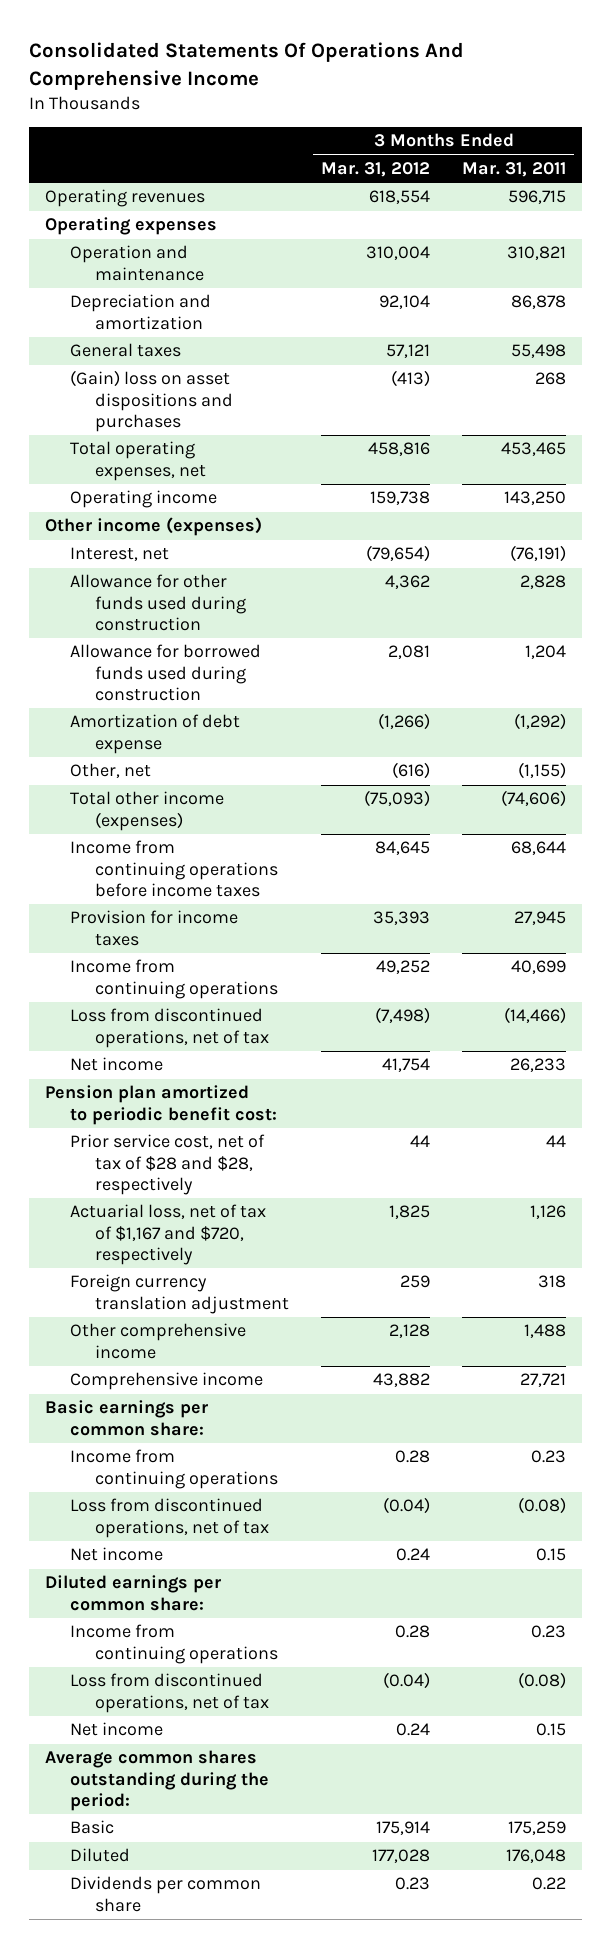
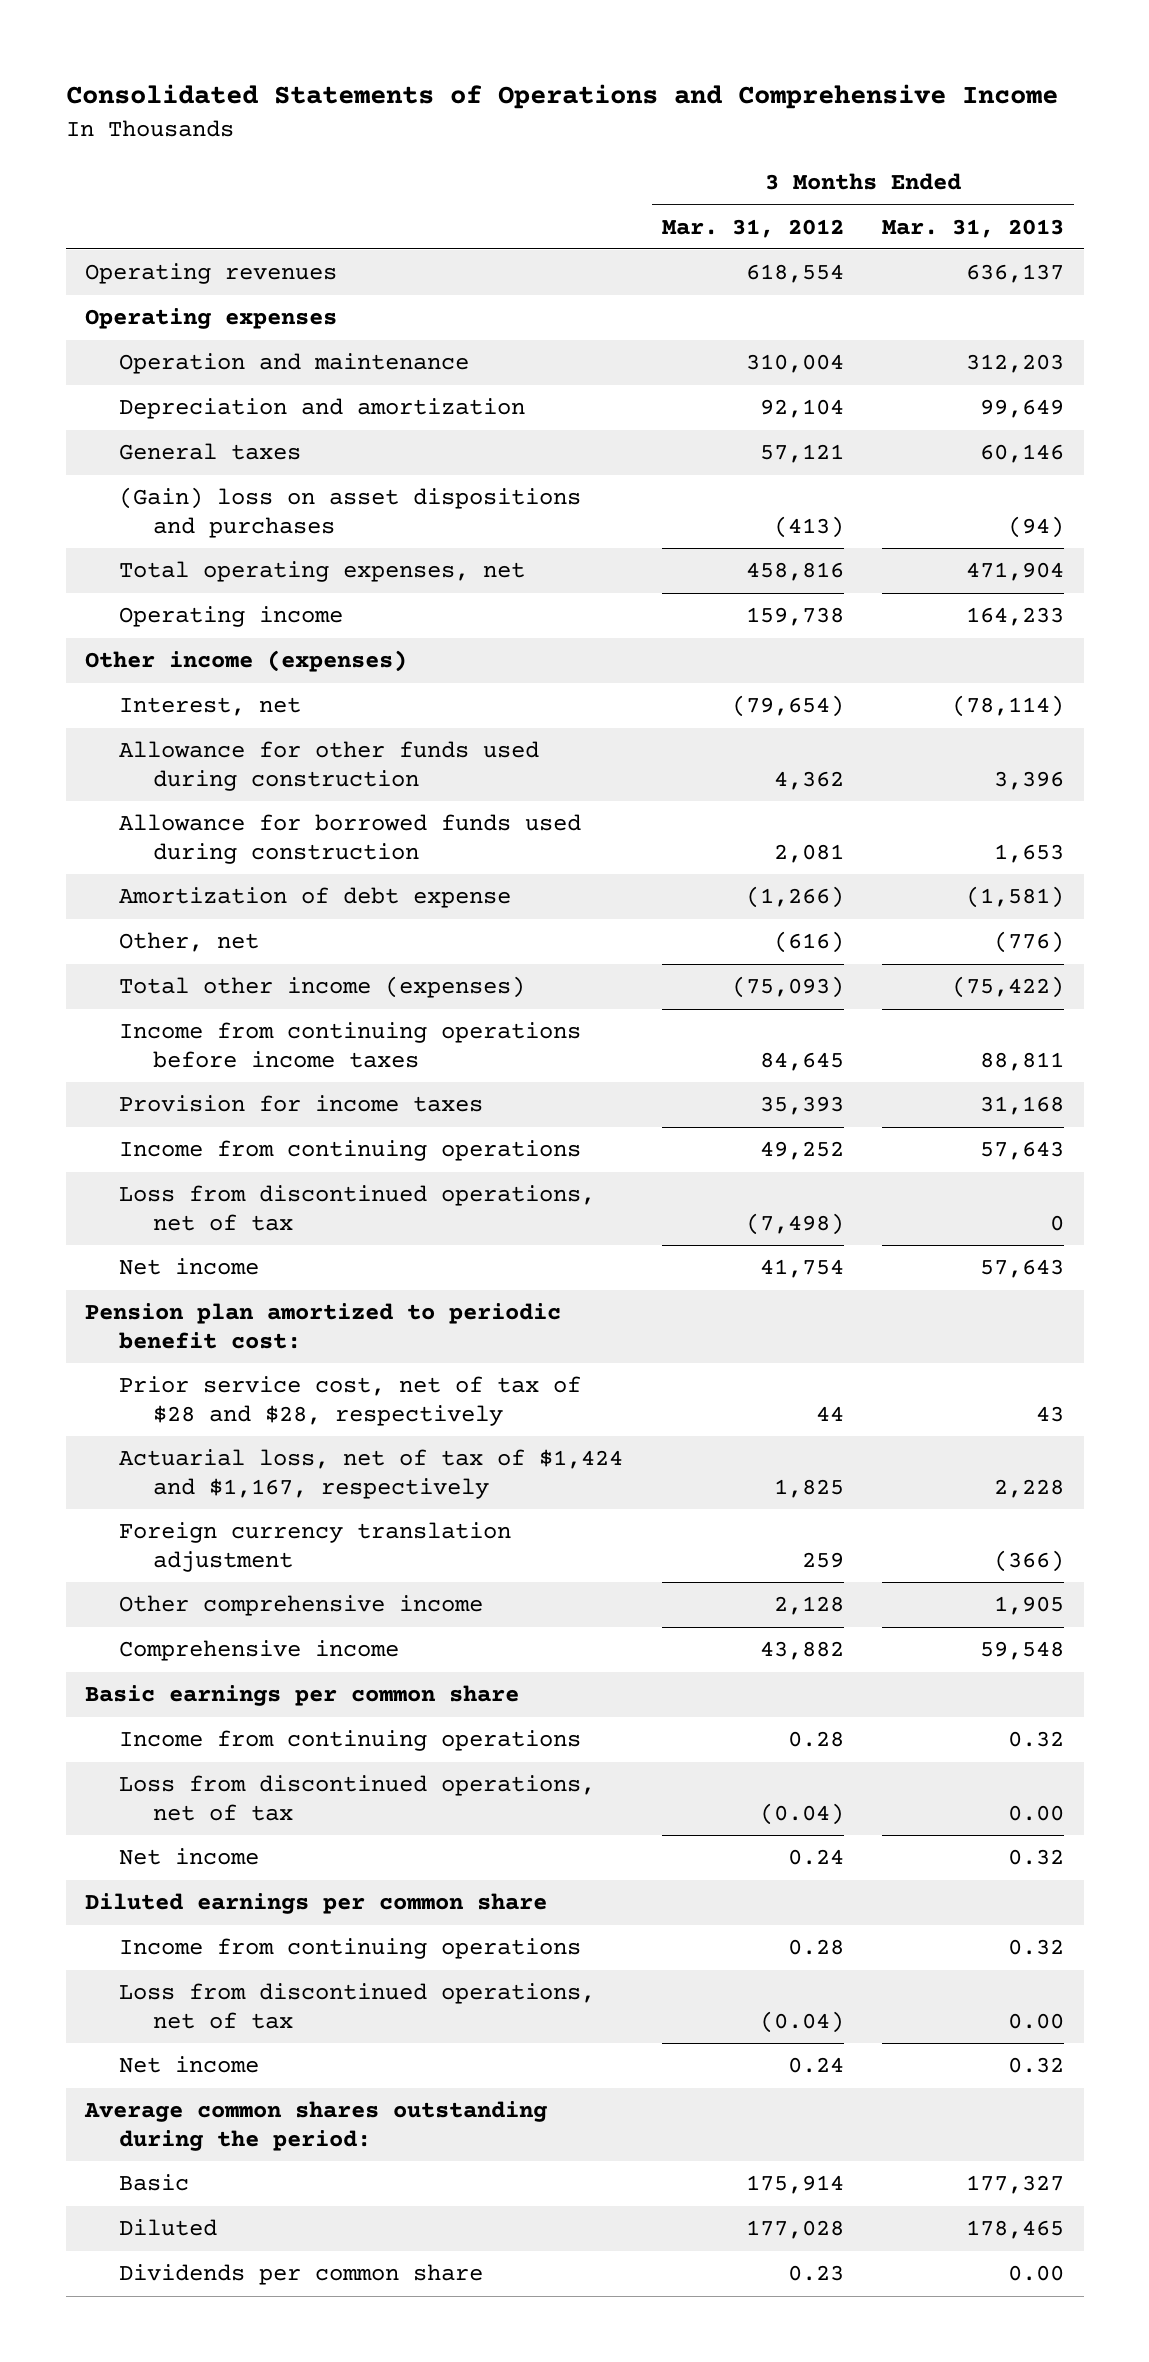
[29,42,465,90] Consolidated Statements Of Operations And Comprehensive Income -> [65,84,1058,110] Consolidated Statements of Operations and Comprehensive Income
[462,161,567,177] Mar. 31, 2011 -> none
none -> [882,218,1065,238] Mar. 31, 2013
[70,1204,267,1265] Actuarial loss, net of tax of $1,167 and $720, respectively -> [118,1449,623,1499] Actuarial loss, net of tax of $1,424 and $1,167, respectively
[45,1400,209,1436] Basic earnings per common share: -> [85,1685,520,1707] Basic earnings per common share
[45,1575,222,1611] Diluted earnings per common share: -> [85,1893,548,1915] Diluted earnings per common share

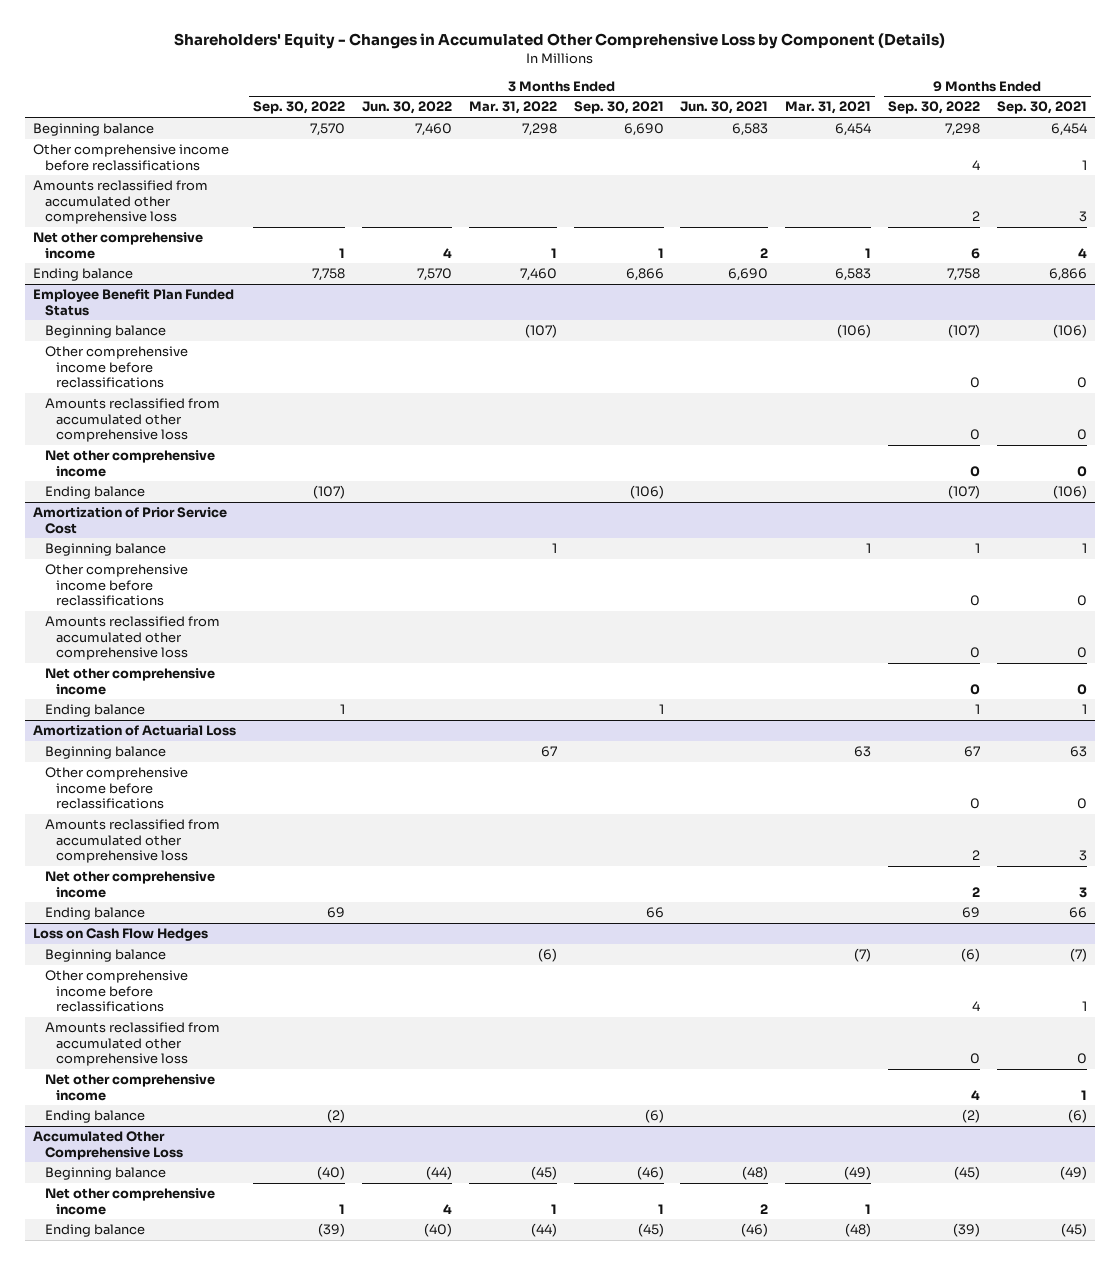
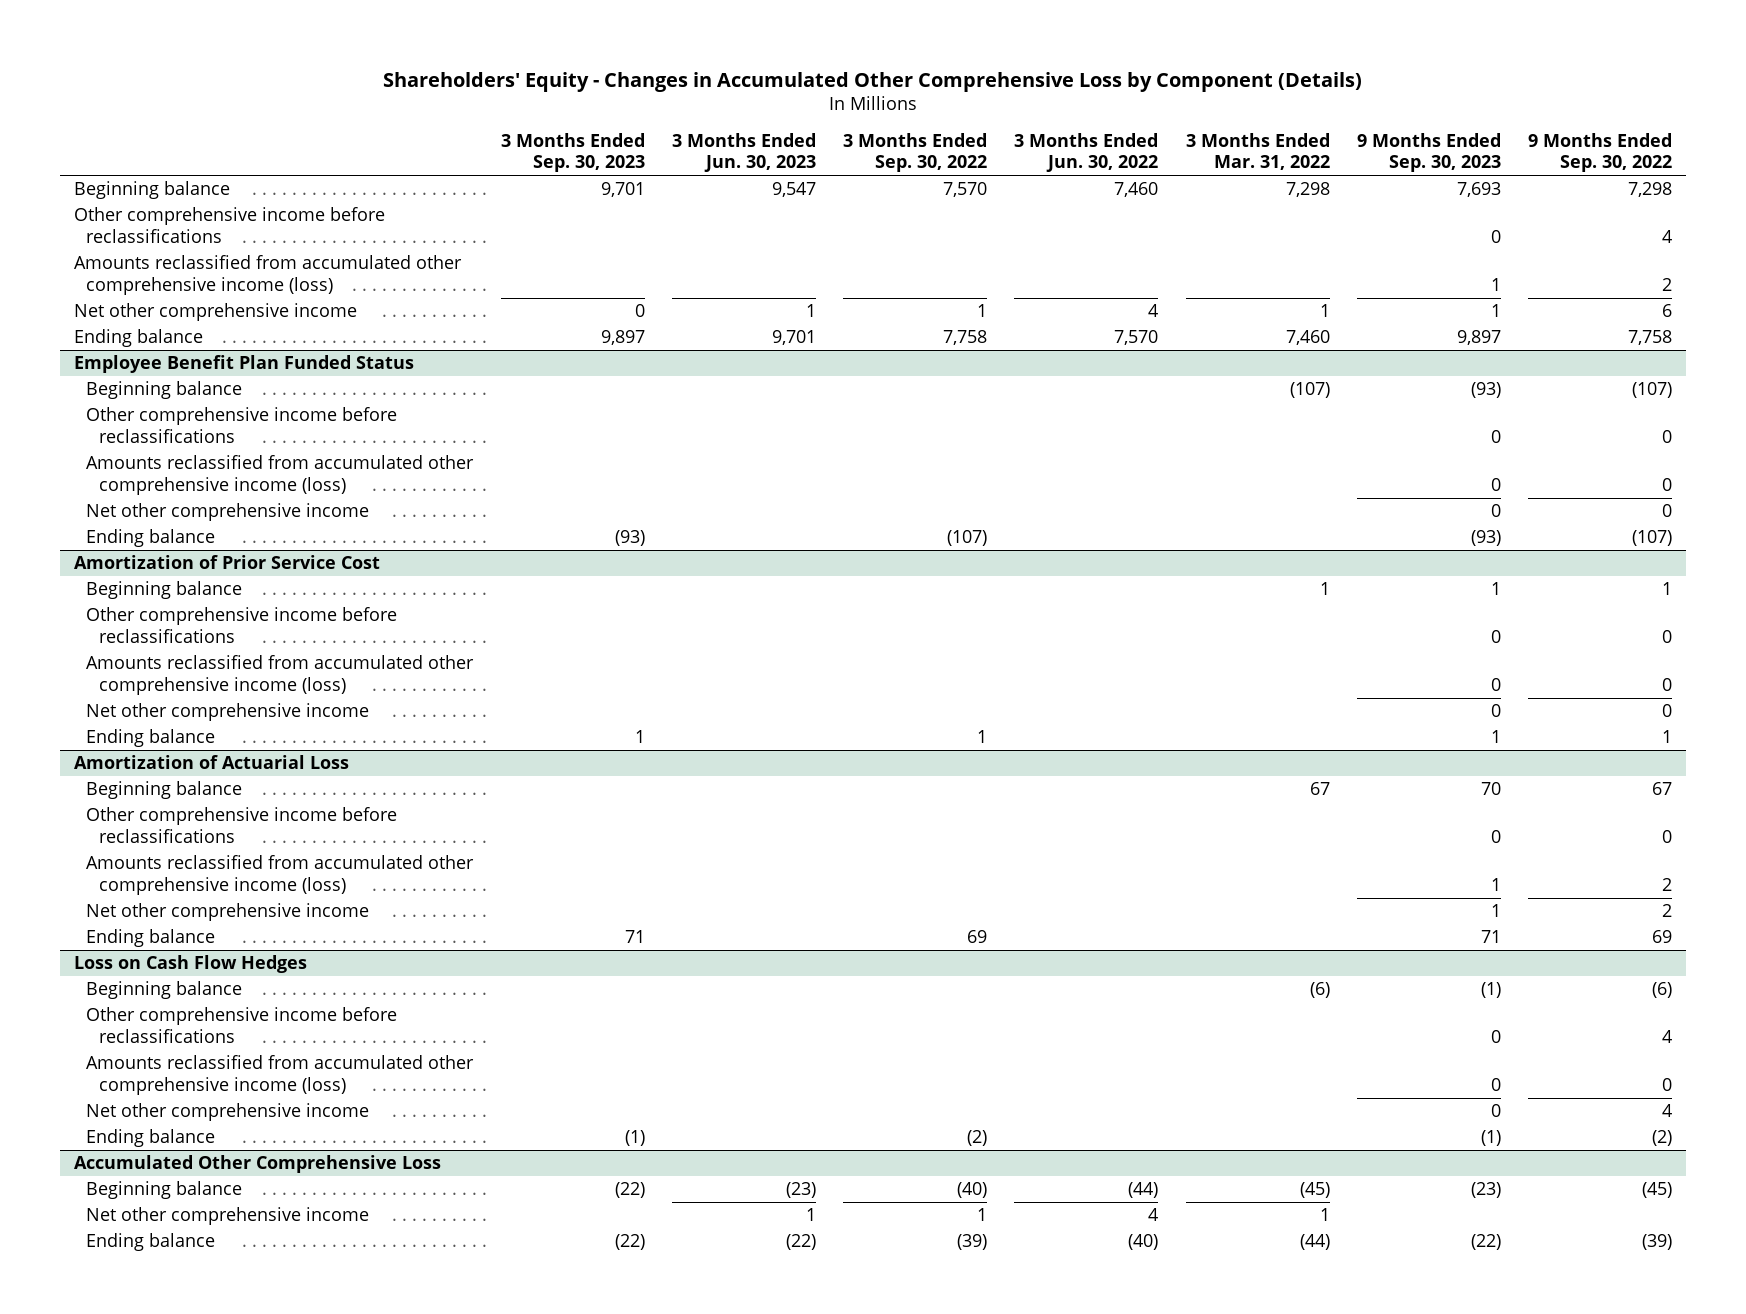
[573,101,664,115] Sep. 30, 2021 -> none
[680,101,769,115] Jun. 30, 2021 -> none
[785,101,872,115] Mar. 31, 2021 -> none
[996,101,1087,115] Sep. 30, 2021 -> none
none -> [500,132,645,173] 3 Months Ended Sep. 30, 2023
none -> [671,132,816,173] 3 Months Ended Jun. 30, 2023
none -> [1356,132,1501,173] 9 Months Ended Sep. 30, 2023
[33,180,209,225] Amounts reclassified from accumulated other comprehensive loss -> [73,255,462,295] Amounts reclassified from accumulated other comprehensive income (loss)
[44,398,220,443] Amounts reclassified from accumulated other comprehensive loss -> [86,455,475,495] Amounts reclassified from accumulated other comprehensive income (loss)
[44,616,220,661] Amounts reclassified from accumulated other comprehensive loss -> [86,655,475,695] Amounts reclassified from accumulated other comprehensive income (loss)
[44,819,220,864] Amounts reclassified from accumulated other comprehensive loss -> [86,855,475,895] Amounts reclassified from accumulated other comprehensive income (loss)
[44,1022,220,1067] Amounts reclassified from accumulated other comprehensive loss -> [86,1055,475,1095] Amounts reclassified from accumulated other comprehensive income (loss)

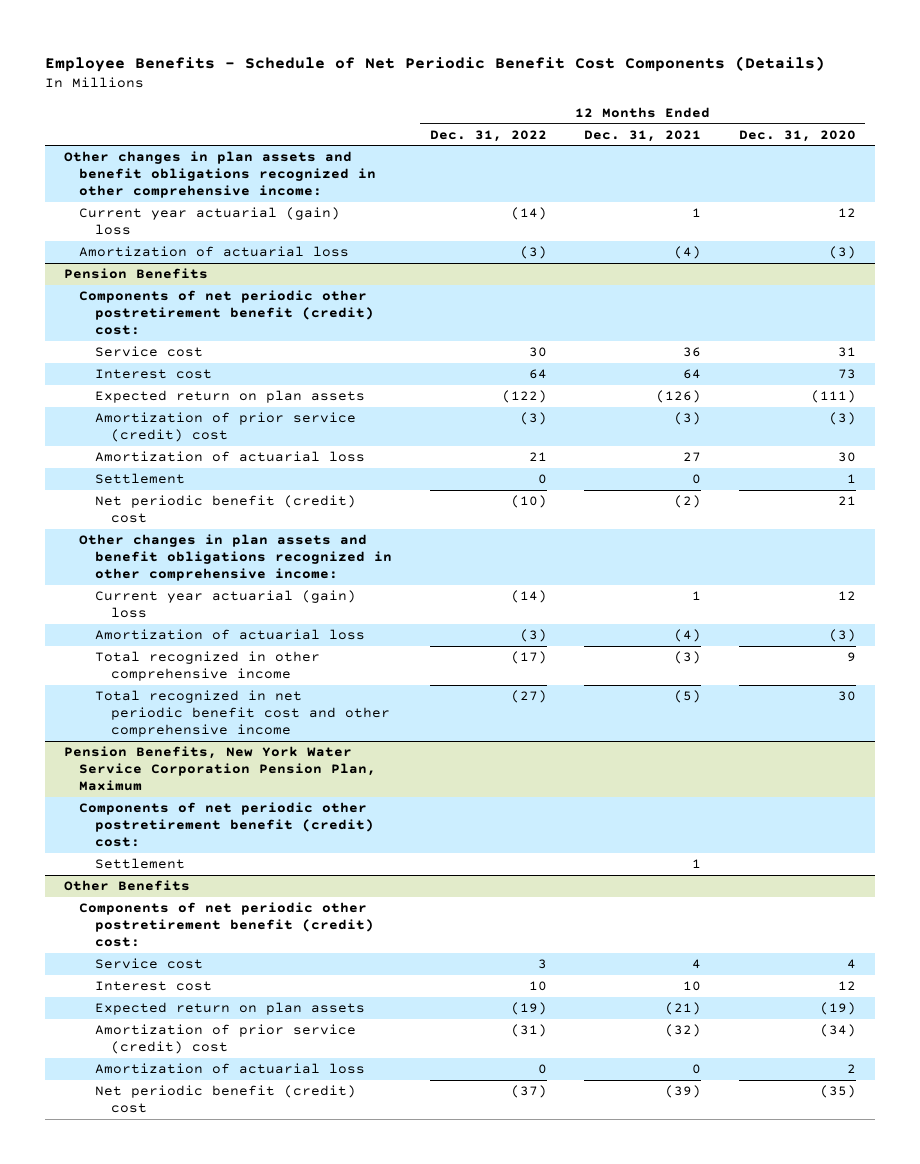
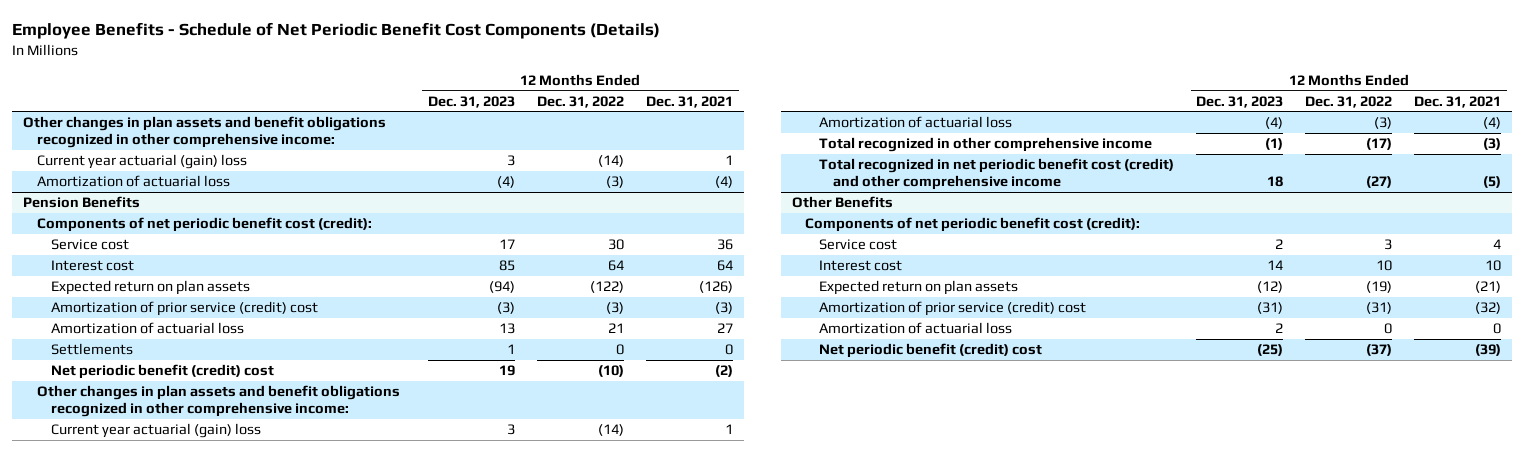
[738,129,856,142] Dec. 31, 2020 -> none
none -> [427,95,515,108] Dec. 31, 2023
[79,290,375,336] Components of net periodic other postretirement benefit (credit) cost: -> [37,217,373,233] Components of net periodic benefit cost (credit):
[95,473,186,485] Settlement -> [50,343,133,356] Settlements
[63,746,377,792] Pension Benefits, New York Water Service Corporation Pension Plan, Maximum -> none
[79,802,375,848] Components of net periodic other postretirement benefit (credit) cost: -> none
[95,858,186,870] Settlement -> none
[95,690,390,738] Total recognized in net periodic benefit cost and other comprehensive income -> [818,158,1174,191] Total recognized in net periodic benefit cost (credit) and other comprehensive income
[79,902,375,948] Components of net periodic other postretirement benefit (credit) cost: -> [805,217,1141,233] Components of net periodic benefit cost (credit):

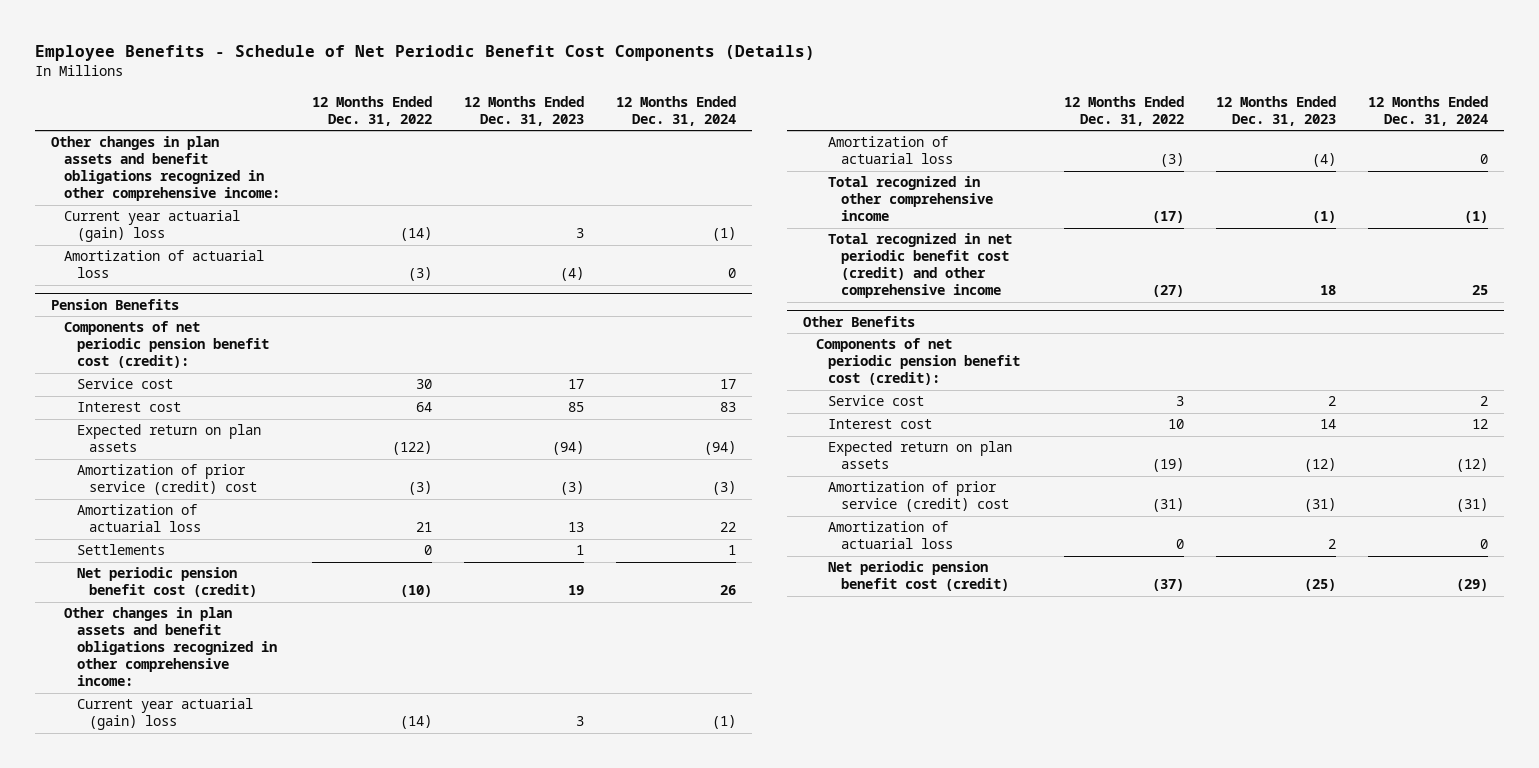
[646,95,734,108] Dec. 31, 2021 -> none
none -> [616,95,737,126] 12 Months Ended Dec. 31, 2024
[37,217,373,233] Components of net periodic benefit cost (credit): -> [63,321,269,369] Components of net periodic pension benefit cost (credit):
[50,364,274,380] Net periodic benefit (credit) cost -> [76,567,258,598] Net periodic pension benefit cost (credit)
[805,217,1141,233] Components of net periodic benefit cost (credit): -> [815,338,1021,386] Components of net periodic pension benefit cost (credit):
[818,343,1042,359] Net periodic benefit (credit) cost -> [828,561,1010,592] Net periodic pension benefit cost (credit)

